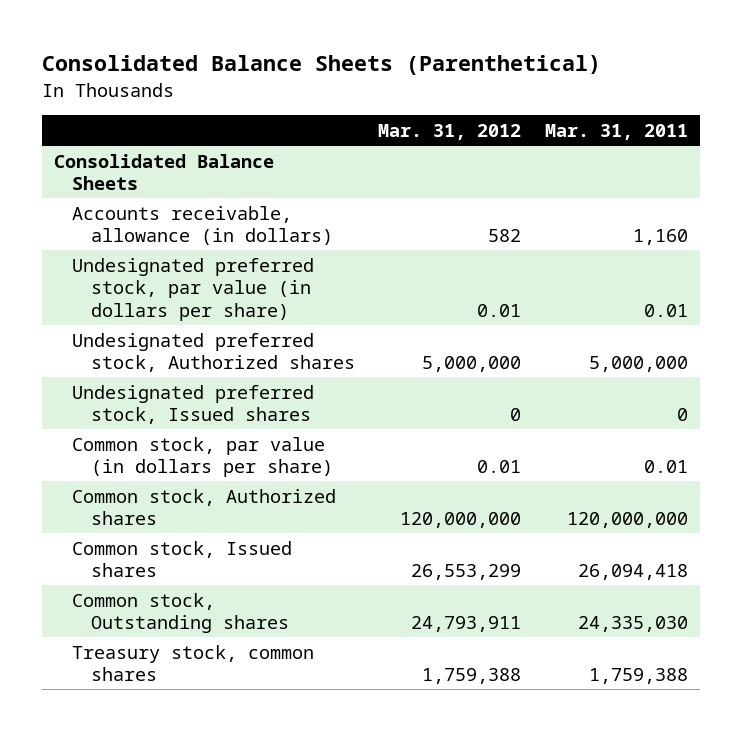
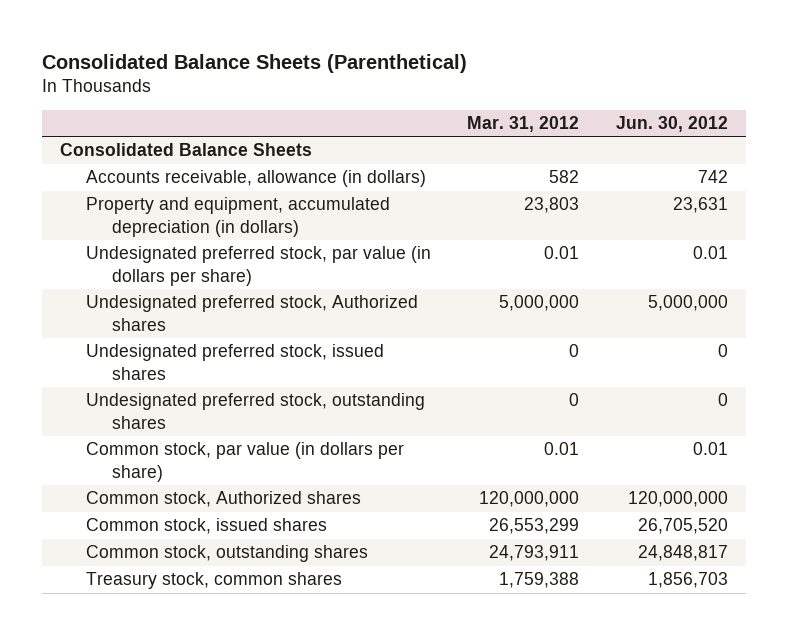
[545,123,689,140] Mar. 31, 2011 -> none
none -> [615,116,728,133] Jun. 30, 2012
none -> [85,197,390,237] Property and equipment, accumulated depreciation (in dollars)
[72,384,315,425] Undesignated preferred stock, Issued shares -> [85,344,384,380] Undesignated preferred stock, issued shares
none -> [85,393,425,429] Undesignated preferred stock, outstanding shares
[72,540,293,578] Common stock, Issued shares -> [85,518,327,535] Common stock, issued shares
[72,592,289,634] Common stock, Outstanding shares -> [85,545,368,563] Common stock, outstanding shares

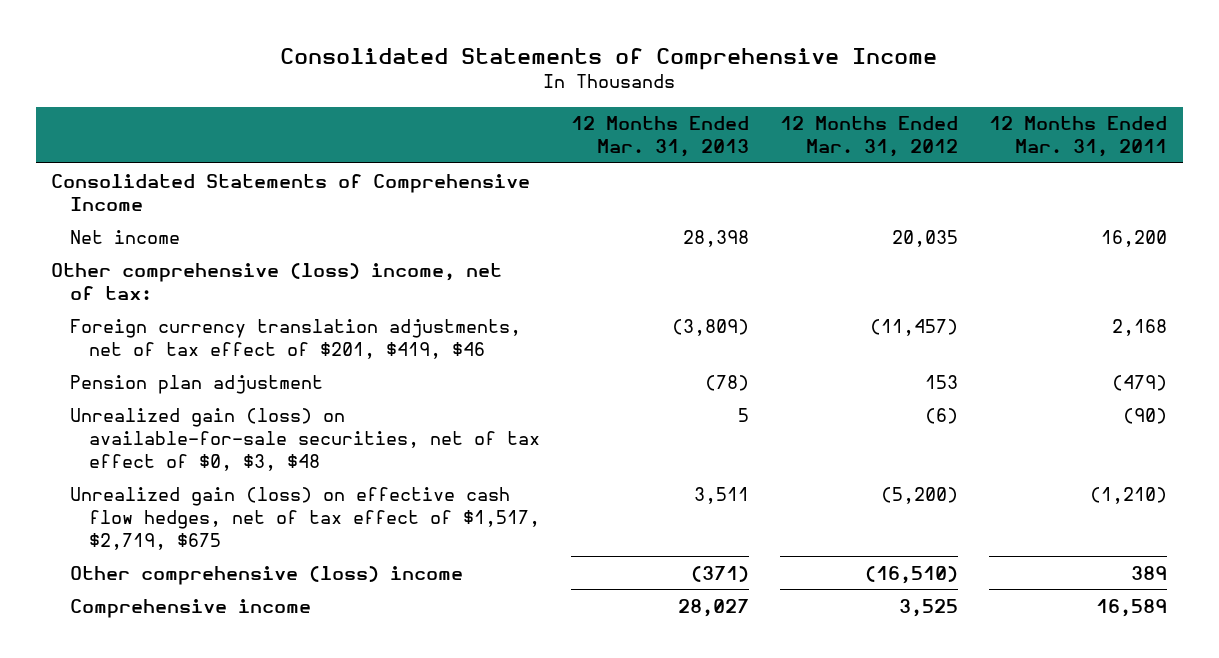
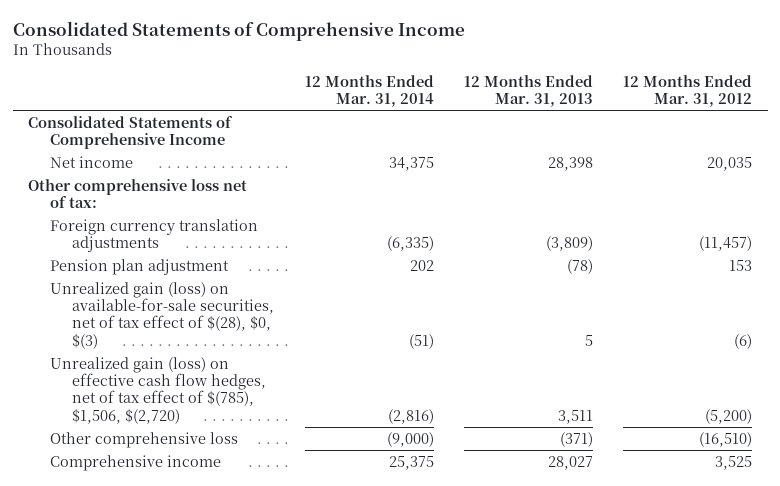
[989,116,1168,158] 12 Months Ended Mar. 31, 2011 -> none
none -> [304,74,434,108] 12 Months Ended Mar. 31, 2014
[51,262,503,300] Other comprehensive (loss) income, net of tax: -> [28,178,248,208] Other comprehensive loss net of tax:
[69,318,521,359] Foreign currency translation adjustments, net of tax effect of $201, $419, $46 -> [50,218,259,252] Foreign currency translation adjustments
[69,407,540,471] Unrealized gain (loss) on available-for-sale securities, net of tax effect of $0, $3, $48 -> [50,281,275,349] Unrealized gain (loss) on available-for-sale securities, net of tax effect of $(28), $0, $(3)
[69,486,540,550] Unrealized gain (loss) on effective cash flow hedges, net of tax effect of $1,517, $2,719, $675 -> [50,356,267,424] Unrealized gain (loss) on effective cash flow hedges, net of tax effect of $(785), $1,506, $(2,720)
[69,565,463,585] Other comprehensive (loss) income -> [50,431,239,448] Other comprehensive loss

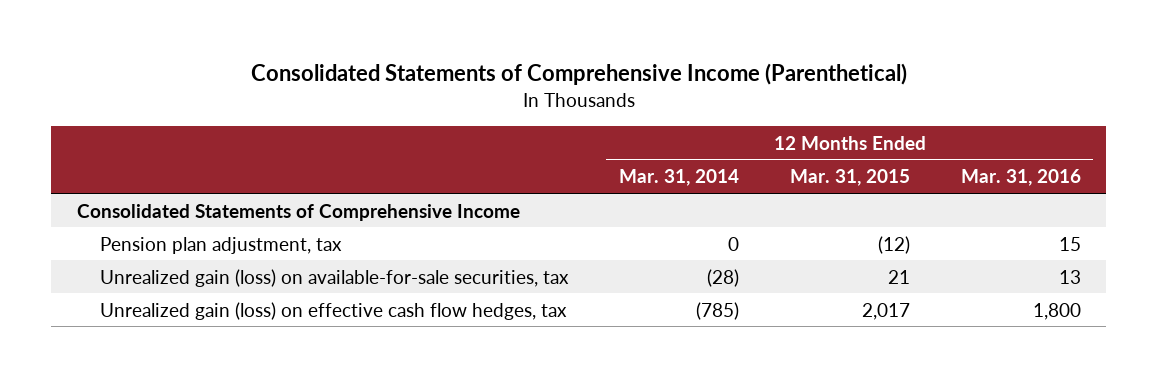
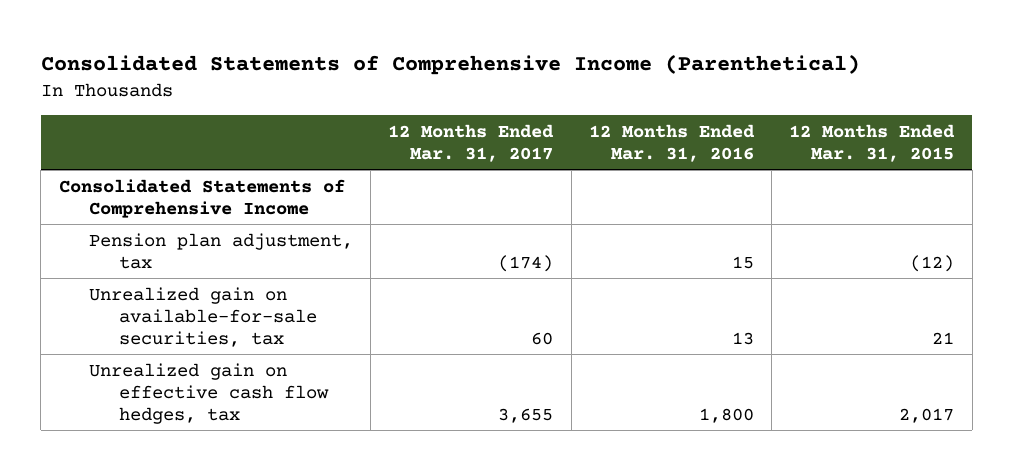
[619,169,740,187] Mar. 31, 2014 -> none
none -> [388,123,555,162] 12 Months Ended Mar. 31, 2017
[100,268,570,287] Unrealized gain (loss) on available-for-sale securities, tax -> [88,286,318,347] Unrealized gain on available-for-sale securities, tax
[100,301,568,320] Unrealized gain (loss) on effective cash flow hedges, tax -> [88,362,330,424] Unrealized gain on effective cash flow hedges, tax

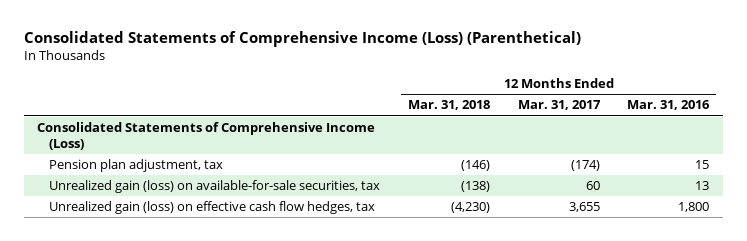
[40,54,860,76] Consolidated Statements of Comprehensive Income (Parenthetical) -> [23,31,581,48] Consolidated Statements of Comprehensive Income (Loss) (Parenthetical)
[789,123,956,162] 12 Months Ended Mar. 31, 2015 -> none
none -> [407,100,490,111] Mar. 31, 2018
[58,178,345,218] Consolidated Statements of Comprehensive Income -> [37,122,376,151] Consolidated Statements of Comprehensive Income (Loss)
[88,286,318,347] Unrealized gain on available-for-sale securities, tax -> [49,180,381,194] Unrealized gain (loss) on available-for-sale securities, tax
[88,362,330,424] Unrealized gain on effective cash flow hedges, tax -> [49,201,376,215] Unrealized gain (loss) on effective cash flow hedges, tax

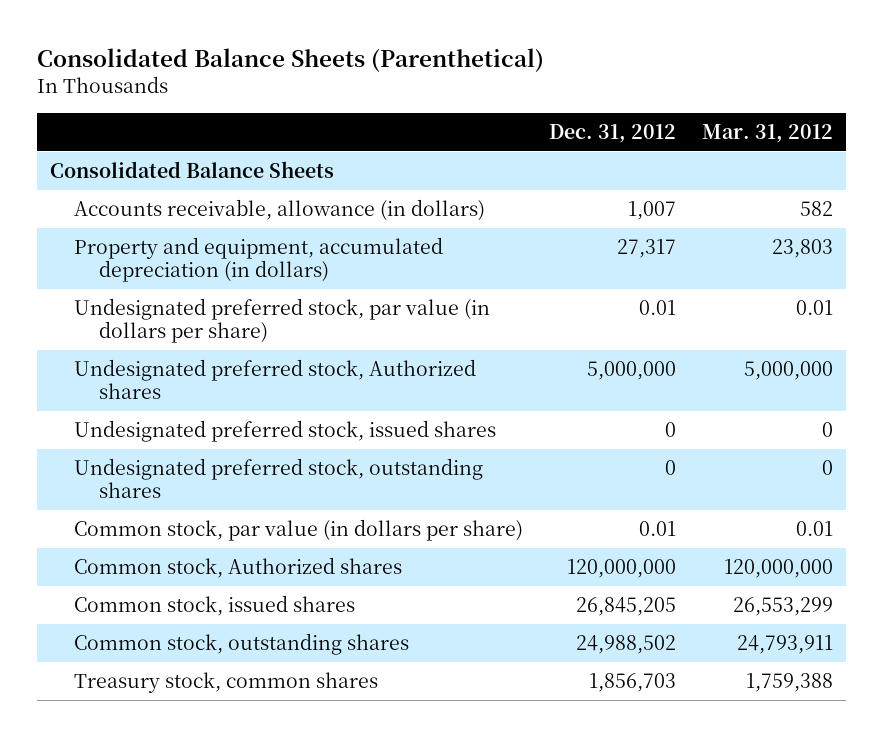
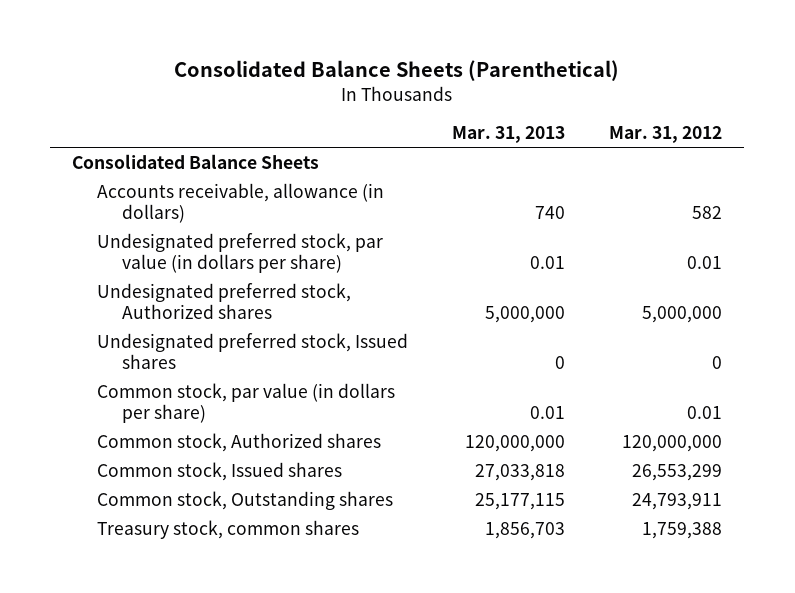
[549,123,677,143] Dec. 31, 2012 -> none
none -> [452,126,566,144] Mar. 31, 2013
[74,237,444,283] Property and equipment, accumulated depreciation (in dollars) -> none
[74,458,484,499] Undesignated preferred stock, outstanding shares -> none
[74,420,497,443] Undesignated preferred stock, issued shares -> [97,332,409,369] Undesignated preferred stock, Issued shares
[74,595,356,617] Common stock, issued shares -> [97,461,343,481] Common stock, Issued shares
[74,633,410,656] Common stock, outstanding shares -> [97,490,394,510] Common stock, Outstanding shares

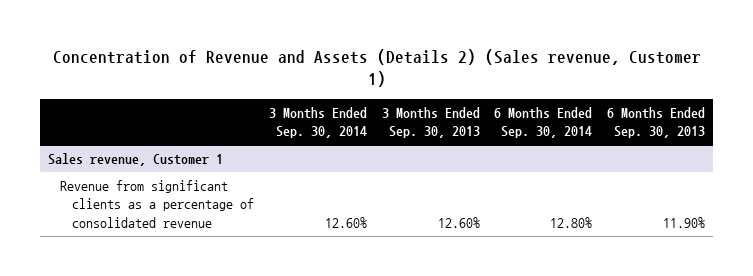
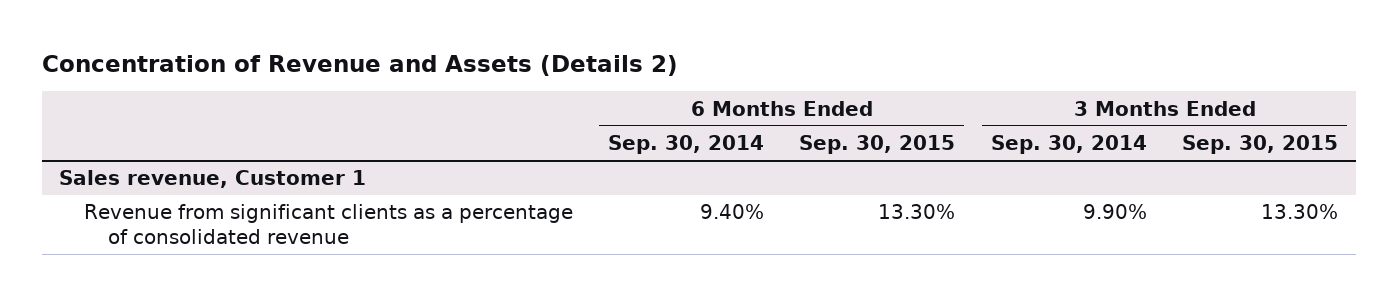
[52,49,701,88] Concentration of Revenue and Assets (Details 2) (Sales revenue, Customer 1) -> [41,54,678,76] Concentration of Revenue and Assets (Details 2)
[381,106,480,139] 3 Months Ended Sep. 30, 2013 -> none
[607,106,706,139] 6 Months Ended Sep. 30, 2013 -> none
none -> [799,134,956,154] Sep. 30, 2015
none -> [1182,134,1339,154] Sep. 30, 2015
[324,216,367,228] 12.60% -> [1082,204,1147,220] 9.90%
[550,216,593,228] 12.80% -> [700,204,765,220] 9.40%

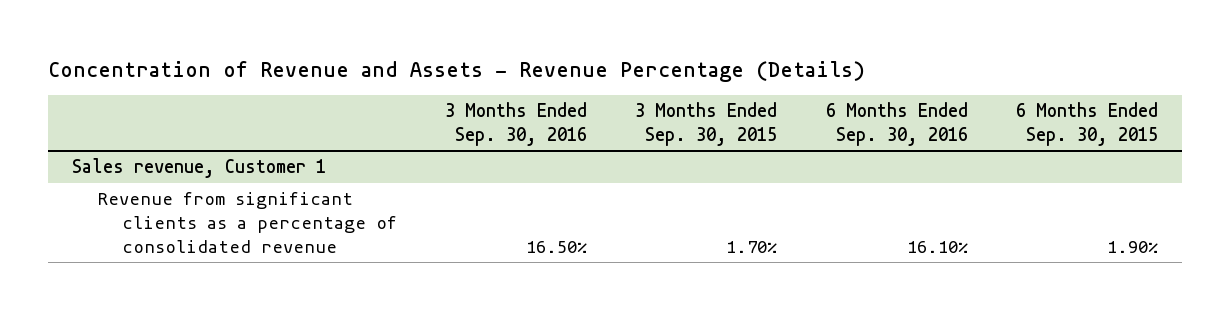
[41,54,678,76] Concentration of Revenue and Assets (Details 2) -> [48,60,866,82] Concentration of Revenue and Assets - Revenue Percentage (Details)
[608,134,765,154] Sep. 30, 2014 -> none
[990,134,1147,154] Sep. 30, 2014 -> none
none -> [444,102,587,146] 3 Months Ended Sep. 30, 2016
none -> [825,102,968,146] 6 Months Ended Sep. 30, 2016
[878,204,956,220] 13.30% -> [1107,240,1159,253] 1.90%
[1261,204,1339,220] 13.30% -> [726,240,778,253] 1.70%

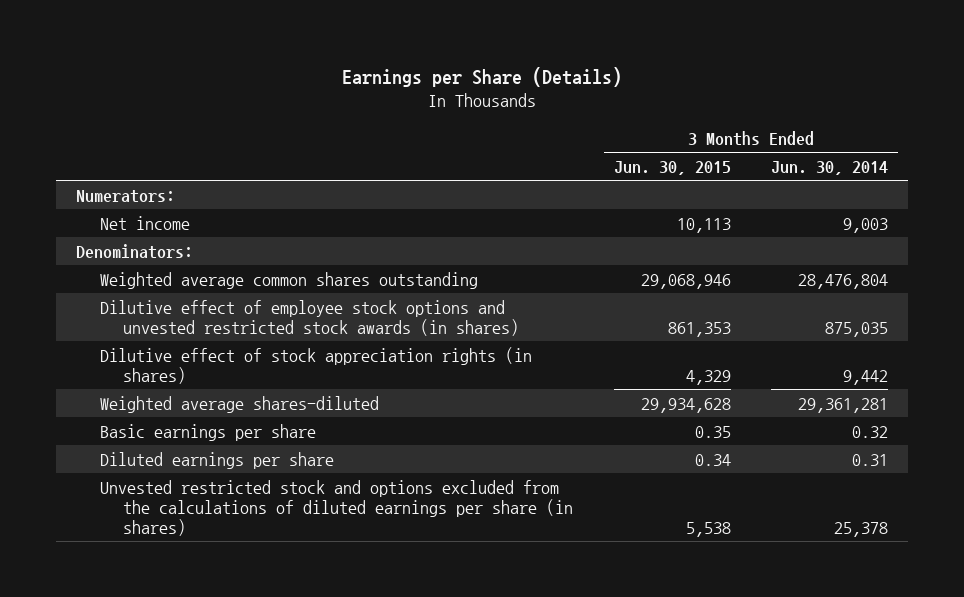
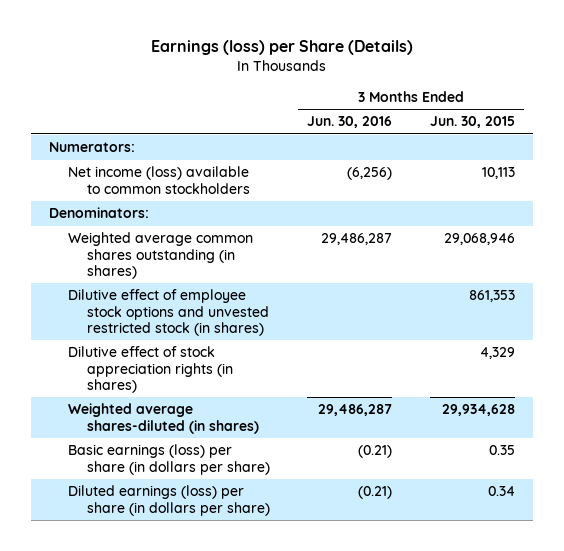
[341,66,622,87] Earnings per Share (Details) -> [150,40,413,56] Earnings (loss) per Share (Details)
[770,160,888,175] Jun. 30, 2014 -> none
none -> [307,116,393,129] Jun. 30, 2016
[99,215,190,230] Net income -> [68,166,251,194] Net income (loss) available to common stockholders
[99,271,478,289] Weighted average common shares outstanding -> [68,232,254,279] Weighted average common shares outstanding (in shares)
[99,299,520,336] Dilutive effect of employee stock options and unvested restricted stock awards (in shares) -> [68,289,270,336] Dilutive effect of employee stock options and unvested restricted stock (in shares)
[99,479,574,536] Unvested restricted stock and options excluded from the calculations of diluted earnings per share (in shares) -> none
[99,395,379,413] Weighted average shares-diluted -> [68,403,260,434] Weighted average shares-diluted (in shares)
[99,423,316,441] Basic earnings per share -> [68,444,271,475] Basic earnings (loss) per share (in dollars per share)
[99,451,334,469] Diluted earnings per share -> [68,485,271,516] Diluted earnings (loss) per share (in dollars per share)

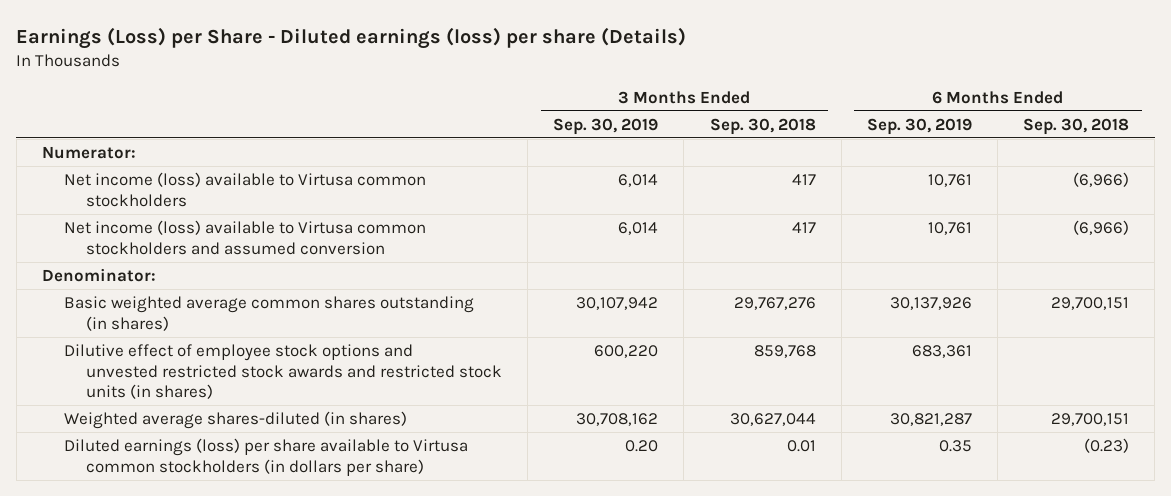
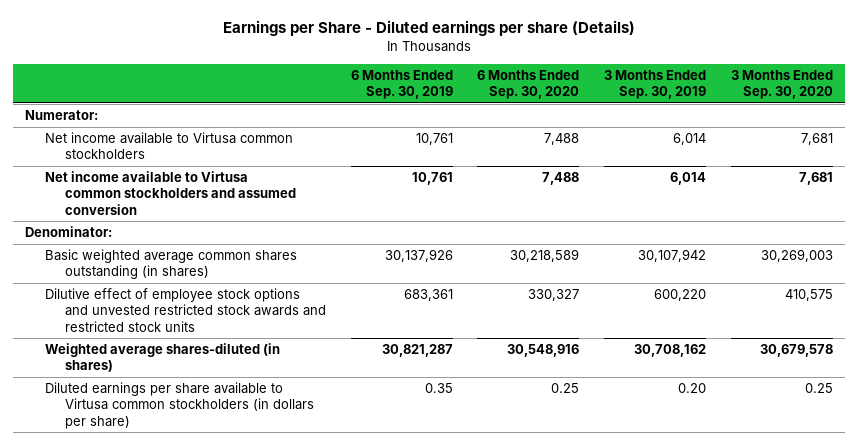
[16,27,687,50] Earnings (Loss) per Share - Diluted earnings (loss) per share (Details) -> [223,20,636,37] Earnings per Share - Diluted earnings per share (Details)
[709,117,816,135] Sep. 30, 2018 -> none
[1023,117,1130,135] Sep. 30, 2018 -> none
none -> [477,69,580,99] 6 Months Ended Sep. 30, 2020
none -> [730,69,833,99] 3 Months Ended Sep. 30, 2020
[64,171,427,207] Net income (loss) available to Virtusa common stockholders -> [45,132,294,160] Net income available to Virtusa common stockholders
[64,219,427,255] Net income (loss) available to Virtusa common stockholders and assumed conversion -> [45,171,297,215] Net income available to Virtusa common stockholders and assumed conversion
[64,343,503,400] Dilutive effect of employee stock options and unvested restricted stock awards and restricted stock units (in shares) -> [45,288,327,332] Dilutive effect of employee stock options and unvested restricted stock awards and restricted stock units
[64,437,469,476] Diluted earnings (loss) per share available to Virtusa common stockholders (in dollars per share) -> [45,382,315,429] Diluted earnings per share available to Virtusa common stockholders (in dollars per share)

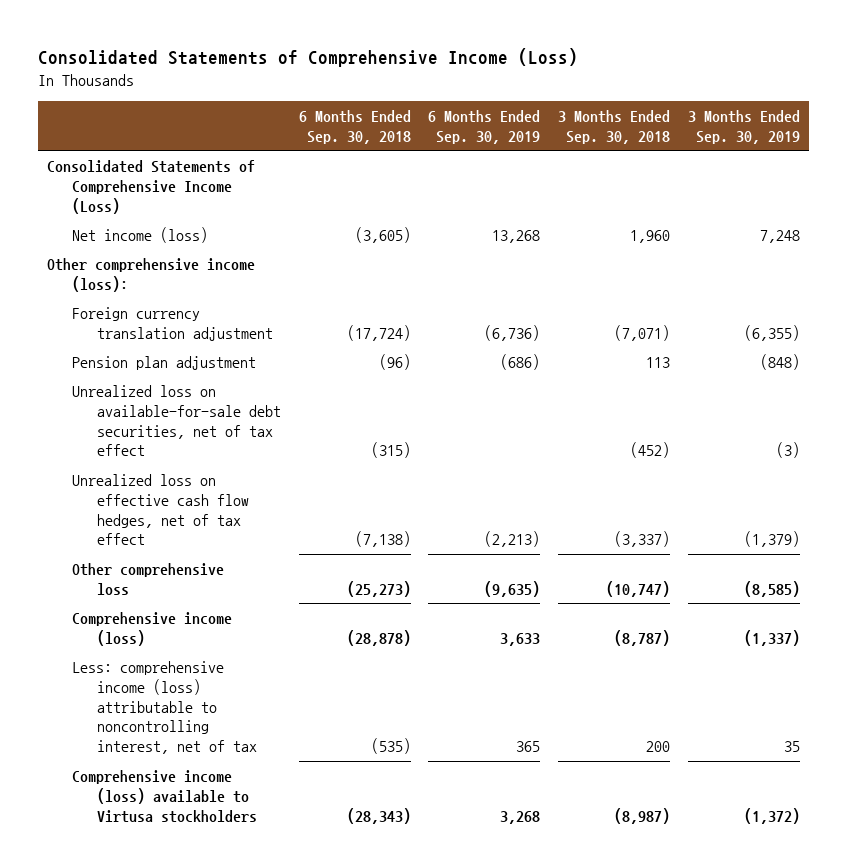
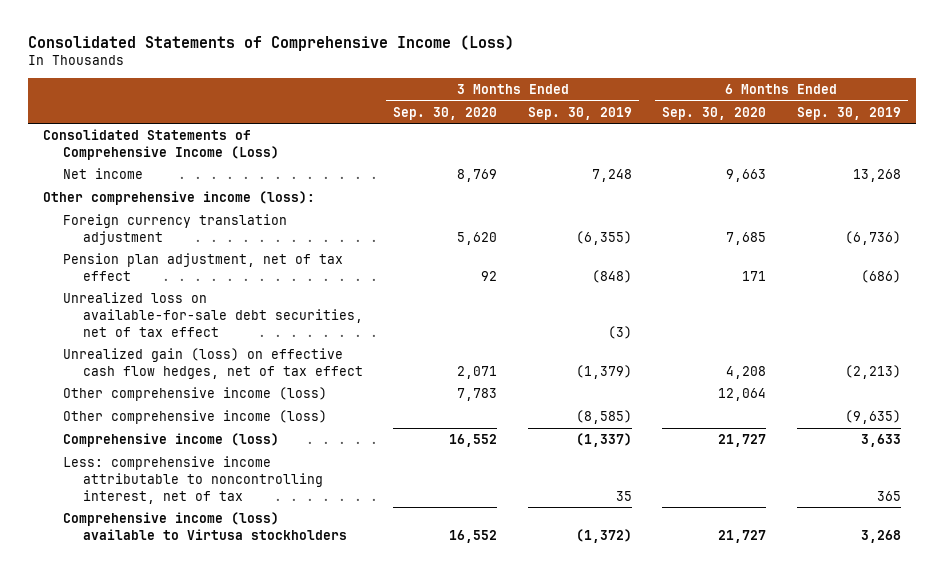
[298,109,411,144] 6 Months Ended Sep. 30, 2018 -> none
[558,109,671,144] 3 Months Ended Sep. 30, 2018 -> none
none -> [393,106,498,120] Sep. 30, 2020
none -> [662,106,767,120] Sep. 30, 2020
[72,226,209,243] Net income (loss) -> [62,168,143,180] Net income
[72,355,257,370] Pension plan adjustment -> [62,253,343,281] Pension plan adjustment, net of tax effect
[72,473,250,546] Unrealized loss on effective cash flow hedges, net of tax effect -> [62,348,364,379] Unrealized gain (loss) on effective cash flow hedges, net of tax effect
none -> [62,387,327,402] Other comprehensive income (loss)
[72,562,225,595] Other comprehensive loss -> [62,410,327,425] Other comprehensive income (loss)
[72,660,258,755] Less: comprehensive income (loss) attributable to noncontrolling interest, net of tax -> [62,456,324,504] Less: comprehensive income attributable to noncontrolling interest, net of tax

